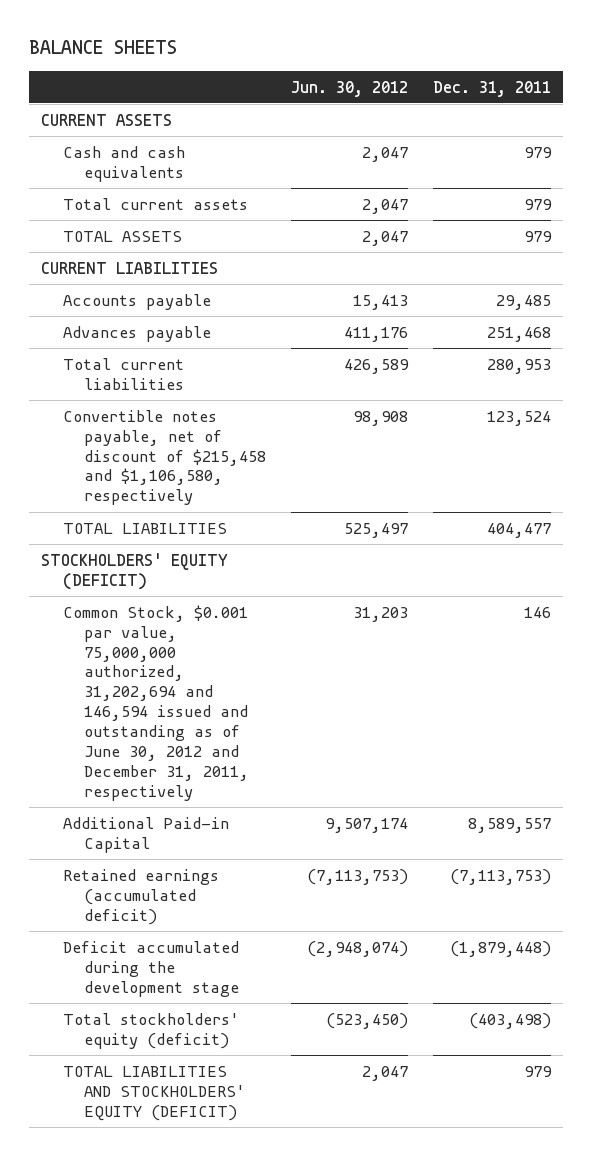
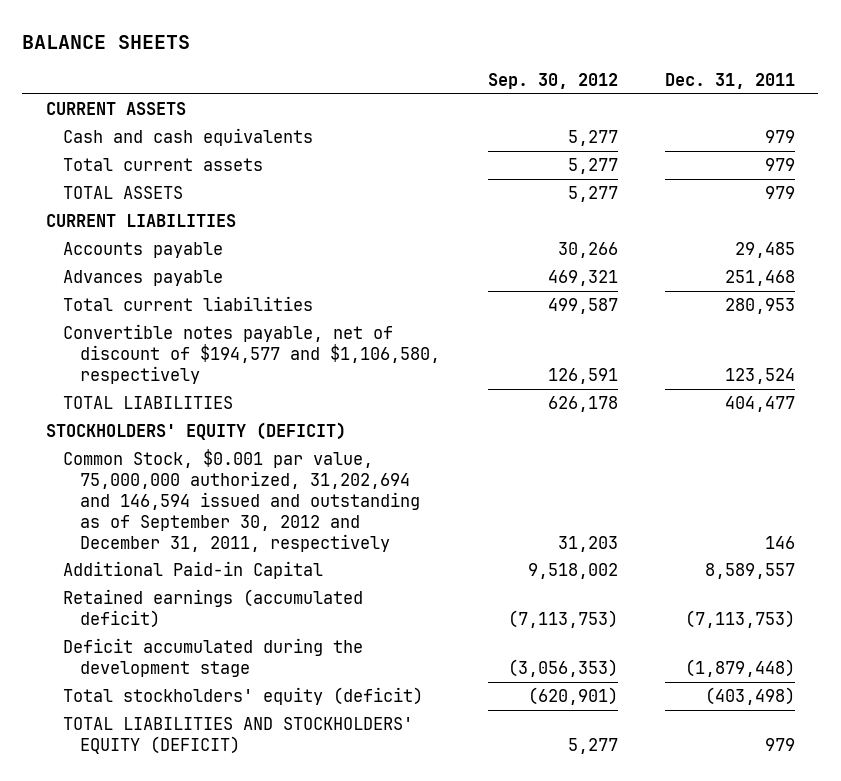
[290,80,408,97] Jun. 30, 2012 -> none
none -> [487,72,618,89] Sep. 30, 2012
[62,409,267,506] Convertible notes payable, net of discount of $215,458 and $1,106,580, respectively -> [63,324,441,384] Convertible notes payable, net of discount of $194,577 and $1,106,580, respectively
[62,604,250,801] Common Stock, $0.001 par value, 75,000,000 authorized, 31,202,694 and 146,594 issued and outstanding as of June 30, 2012 and December 31, 2011, respectively -> [63,449,421,552] Common Stock, $0.001 par value, 75,000,000 authorized, 31,202,694 and 146,594 issued and outstanding as of September 30, 2012 and December 31, 2011, respectively

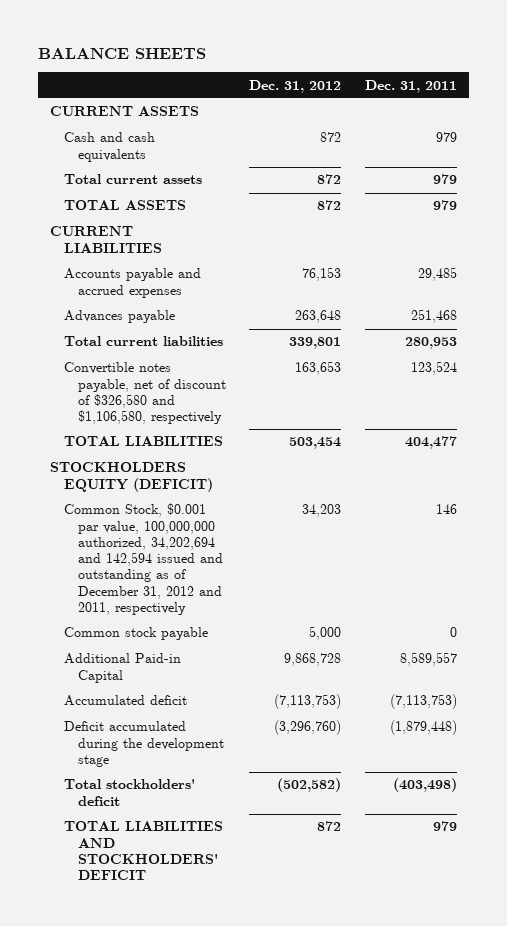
[487,72,618,89] Sep. 30, 2012 -> none
none -> [249,79,342,93] Dec. 31, 2012
[63,242,224,259] Accounts payable -> [63,268,201,298] Accounts payable and accrued expenses
[63,324,441,384] Convertible notes payable, net of discount of $194,577 and $1,106,580, respectively -> [63,362,226,425] Convertible notes payable, net of discount of $326,580 and $1,106,580, respectively
[45,422,346,441] STOCKHOLDERS' EQUITY (DEFICIT) -> [49,462,213,492] STOCKHOLDERS EQUITY (DEFICIT)
[63,449,421,552] Common Stock, $0.001 par value, 75,000,000 authorized, 31,202,694 and 146,594 issued and outstanding as of September 30, 2012 and December 31, 2011, respectively -> [63,503,223,615] Common Stock, $0.001 par value, 100,000,000 authorized, 34,202,694 and 142,594 issued and outstanding as of December 31, 2012 and 2011, respectively
none -> [63,627,208,641] Common stock payable
[63,589,364,629] Retained earnings (accumulated deficit) -> [63,695,187,707] Accumulated deficit
[63,687,424,706] Total stockholders' equity (deficit) -> [63,779,195,806] Total stockholders' deficit
[63,717,414,755] TOTAL LIABILITIES AND STOCKHOLDERS' EQUITY (DEFICIT) -> [63,821,223,881] TOTAL LIABILITIES AND STOCKHOLDERS' DEFICIT

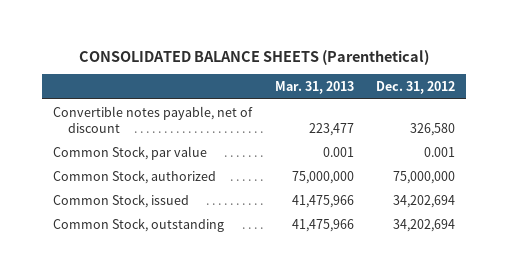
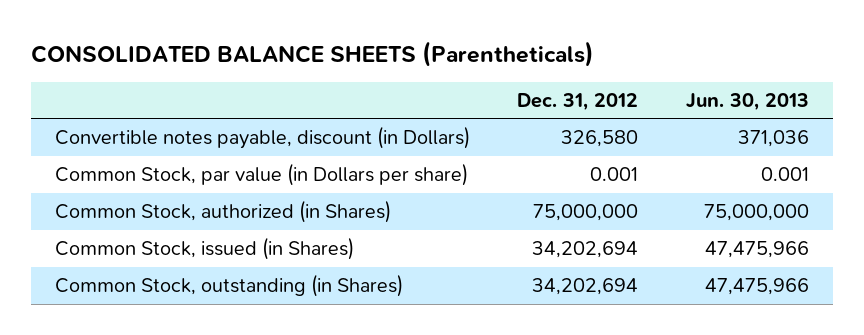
[79,49,430,65] CONSOLIDATED BALANCE SHEETS (Parenthetical) -> [31,41,595,68] CONSOLIDATED BALANCE SHEETS (Parentheticals)
[274,80,354,94] Mar. 31, 2013 -> none
none -> [685,92,809,111] Jun. 30, 2013
[53,105,254,133] Convertible notes payable, net of discount -> [55,126,471,150] Convertible notes payable, discount (in Dollars)
[53,145,208,160] Common Stock, par value -> [55,163,469,187] Common Stock, par value (in Dollars per share)
[53,169,217,184] Common Stock, authorized -> [55,200,392,224] Common Stock, authorized (in Shares)
[53,193,190,208] Common Stock, issued -> [55,237,355,261] Common Stock, issued (in Shares)
[53,217,225,232] Common Stock, outstanding -> [55,274,404,298] Common Stock, outstanding (in Shares)

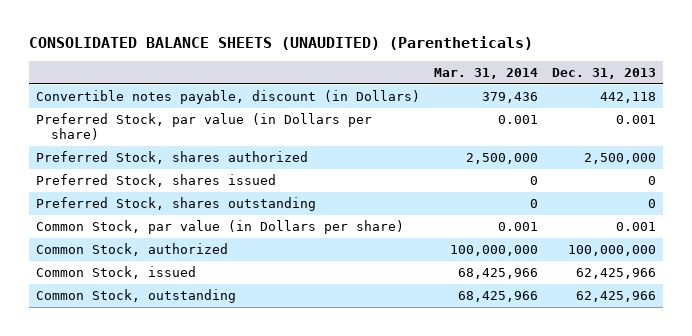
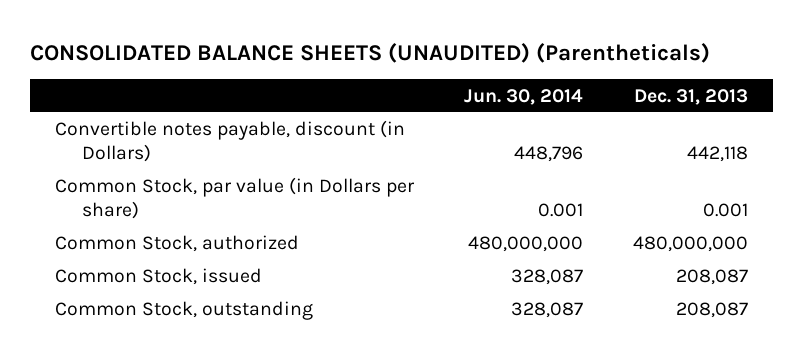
[434,67,539,79] Mar. 31, 2014 -> none
none -> [463,88,583,105] Jun. 30, 2014
[36,112,373,141] Preferred Stock, par value (in Dollars per share) -> none
[36,150,309,164] Preferred Stock, shares authorized -> none
[36,173,277,187] Preferred Stock, shares issued -> none
[36,196,317,211] Preferred Stock, shares outstanding -> none
[568,244,657,256] 100,000,000 -> [632,236,748,253] 480,000,000
[576,267,657,279] 62,425,966 -> [675,269,748,286] 208,087
[576,290,657,302] 62,425,966 -> [675,302,748,319] 208,087

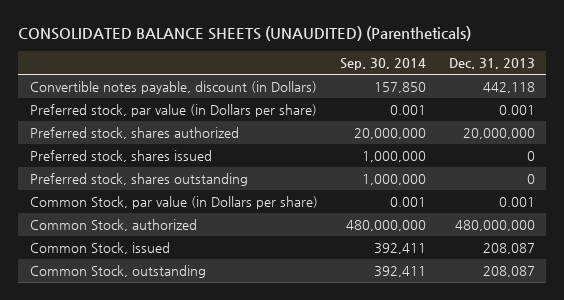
[463,88,583,105] Jun. 30, 2014 -> none
none -> [340,58,427,71] Sep. 30, 2014
none -> [29,104,317,118] Preferred stock, par value (in Dollars per share)
none -> [29,127,239,140] Preferred stock, shares authorized
none -> [29,150,212,163] Preferred stock, shares issued
none -> [29,173,248,187] Preferred stock, shares outstanding

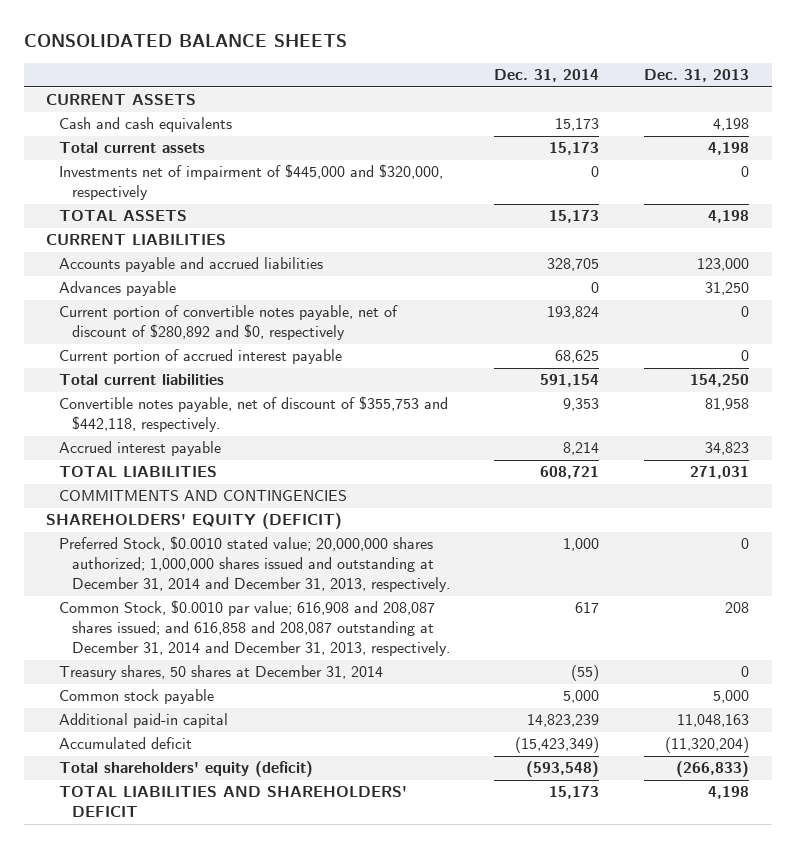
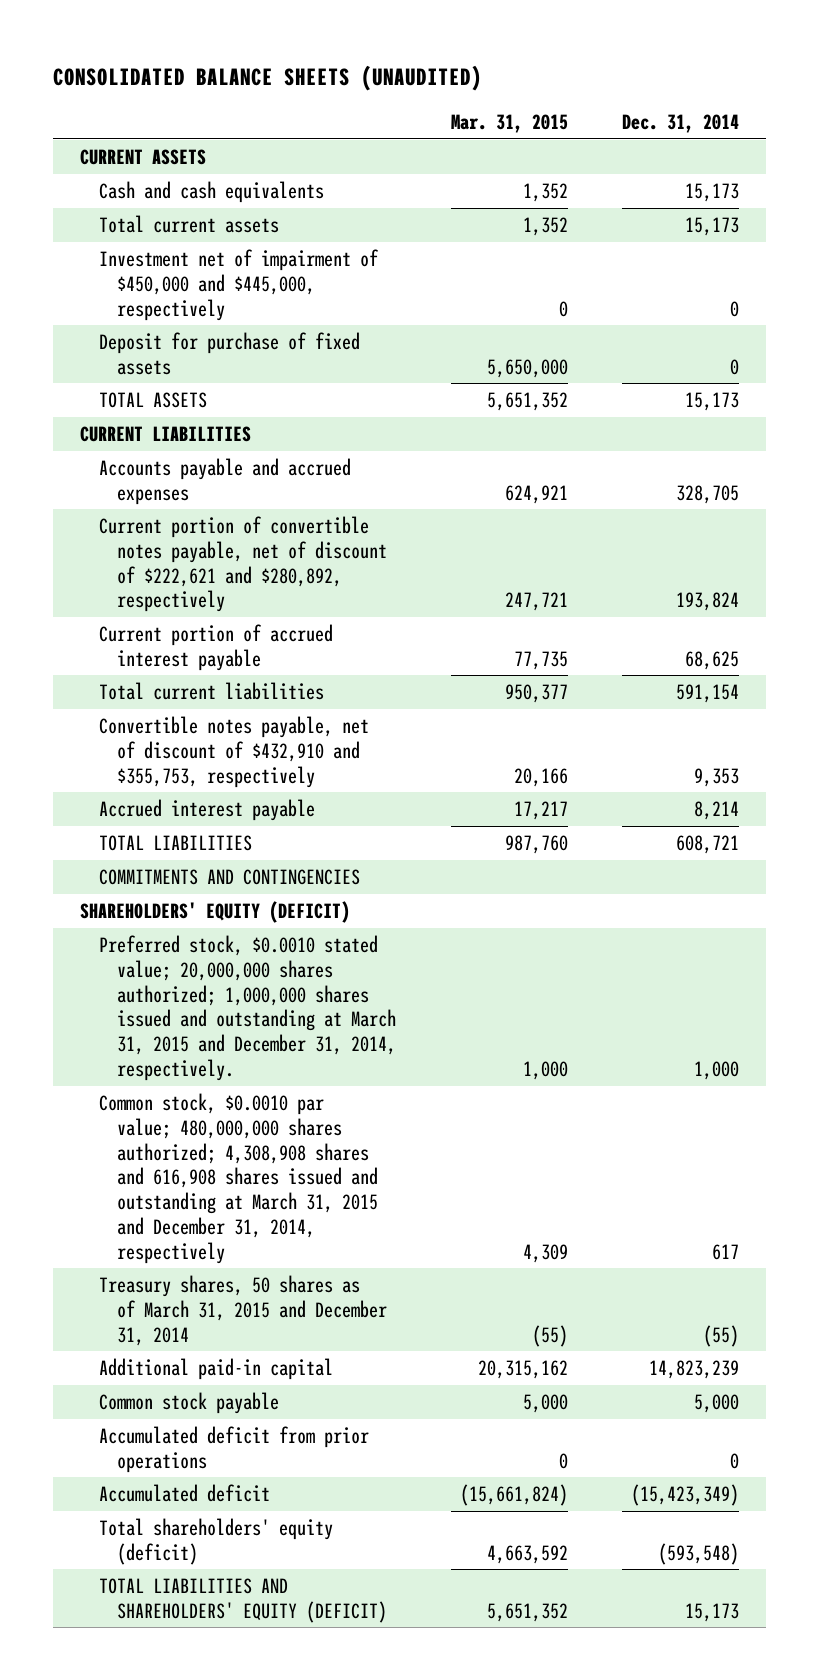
[23,34,347,48] CONSOLIDATED BALANCE SHEETS -> [52,64,482,91] CONSOLIDATED BALANCE SHEETS (UNAUDITED)
[644,69,750,83] Dec. 31, 2013 -> none
none -> [450,114,568,134] Mar. 31, 2015
[58,164,443,201] Investments net of impairment of $445,000 and $320,000, respectively -> [98,248,379,321] Investment net of impairment of $450,000 and $445,000, respectively
none -> [98,331,360,375] Deposit for purchase of fixed assets
[58,281,176,297] Advances payable -> none
[58,257,323,273] Accounts payable and accrued liabilities -> [98,457,351,505] Accounts payable and accrued expenses
[58,305,398,341] Current portion of convertible notes payable, net of discount of $280,892 and $0, respectively -> [98,515,388,613] Current portion of convertible notes payable, net of discount of $222,621 and $280,892, respectively
[58,396,448,433] Convertible notes payable, net of discount of $355,753 and $442,118, respectively. -> [98,715,369,788] Convertible notes payable, net of discount of $432,910 and $355,753, respectively
[58,536,450,593] Preferred Stock, $0.0010 stated value; 20,000,000 shares authorized; 1,000,000 shares issued and outstanding at December 31, 2014 and December 31, 2013, respectively. -> [98,934,397,1082] Preferred stock, $0.0010 stated value; 20,000,000 shares authorized; 1,000,000 shares issued and outstanding at March 31, 2015 and December 31, 2014, respectively.
[58,600,450,657] Common Stock, $0.0010 par value; 616,908 and 208,087 shares issued; and 616,858 and 208,087 outstanding at December 31, 2014 and December 31, 2013, respectively. -> [98,1092,379,1264] Common stock, $0.0010 par value; 480,000,000 shares authorized; 4,308,908 shares and 616,908 shares issued and outstanding at March 31, 2015 and December 31, 2014, respectively
[58,665,383,681] Treasury shares, 50 shares at December 31, 2014 -> [98,1274,388,1346] Treasury shares, 50 shares as of March 31, 2015 and December 31, 2014
[58,689,214,705] Common stock payable -> [98,1391,279,1414] Common stock payable
none -> [98,1425,369,1473] Accumulated deficit from prior operations
[58,786,407,818] TOTAL LIABILITIES AND SHAREHOLDERS' DEFICIT -> [98,1577,388,1623] TOTAL LIABILITIES AND SHAREHOLDERS' EQUITY (DEFICIT)

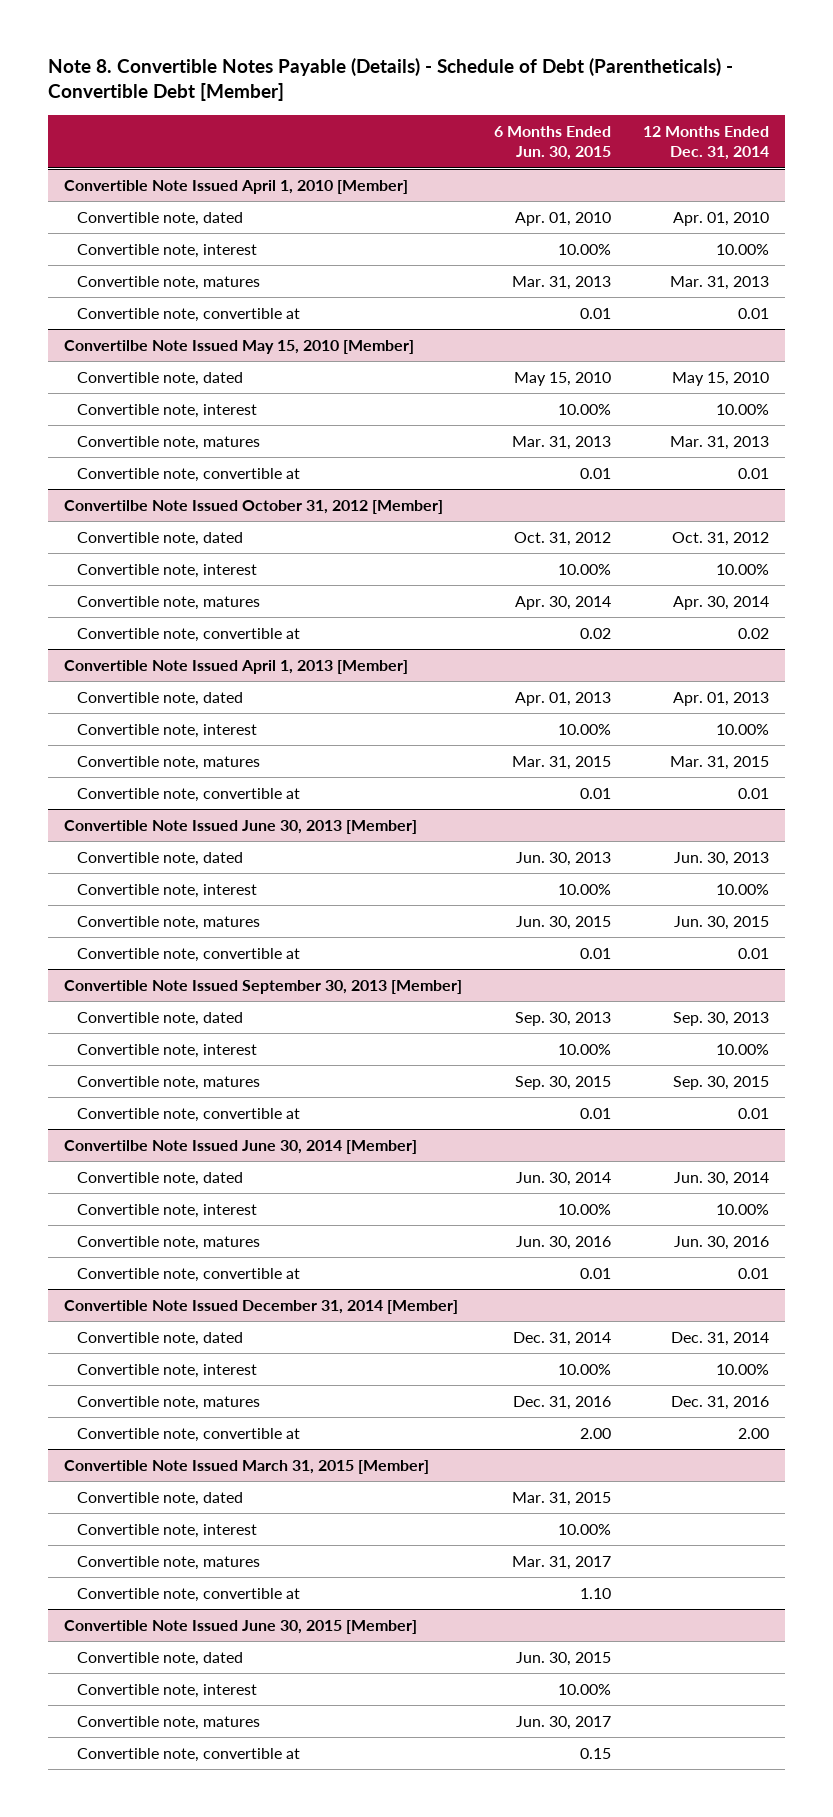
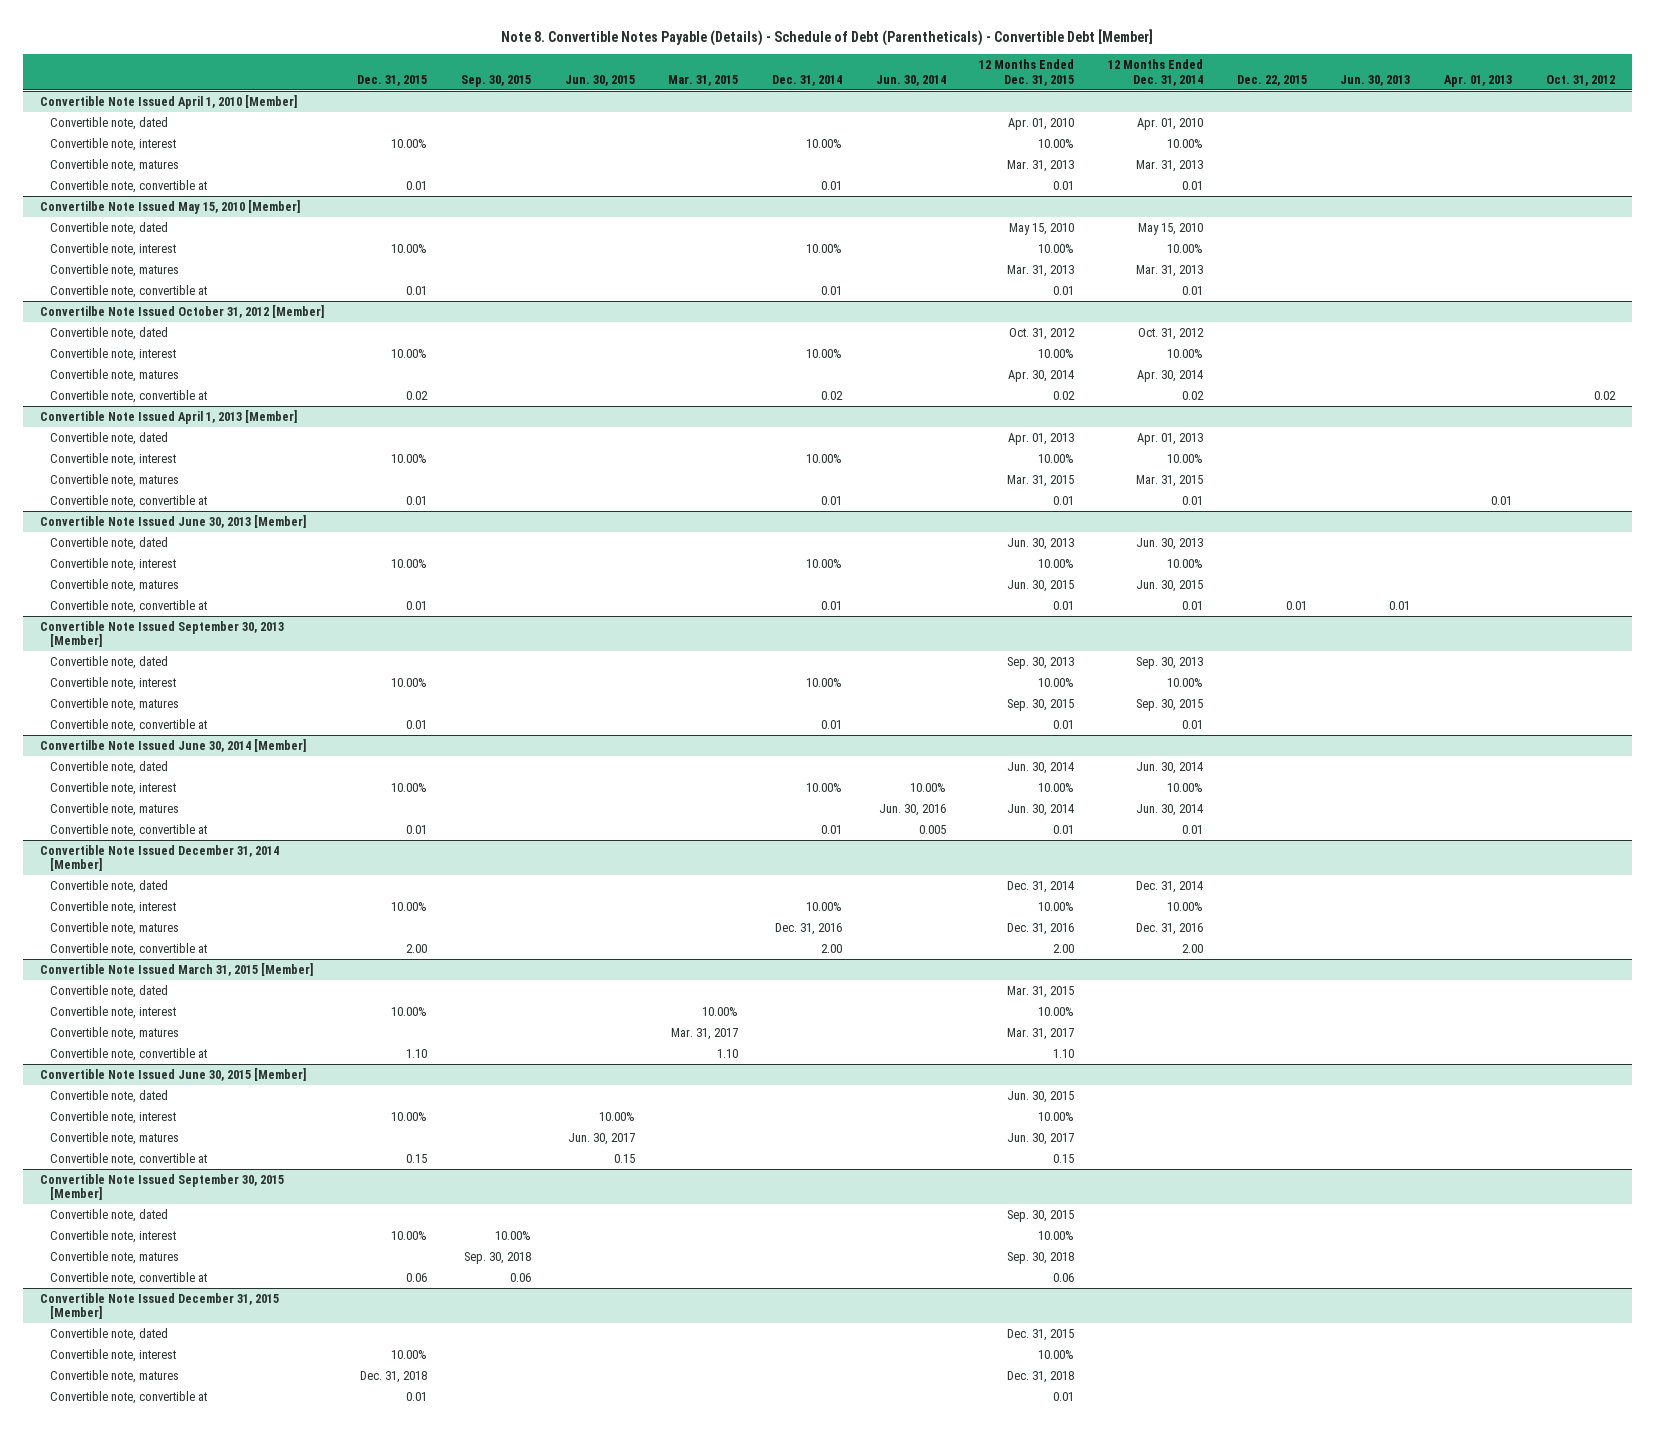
[494,125,612,161] 6 Months Ended Jun. 30, 2015 -> none
none -> [357,74,428,86] Dec. 31, 2015
none -> [460,74,531,87] Sep. 30, 2015
none -> [564,74,635,86] Jun. 30, 2015
none -> [668,74,739,86] Mar. 31, 2015
none -> [772,74,843,86] Dec. 31, 2014
none -> [875,74,946,86] Jun. 30, 2014
none -> [979,59,1075,86] 12 Months Ended Dec. 31, 2015
none -> [1236,74,1307,86] Dec. 22, 2015
none -> [1340,74,1411,86] Jun. 30, 2013
none -> [1444,74,1513,87] Apr. 01, 2013
none -> [1545,74,1615,86] Oct. 31, 2012
[673,1236,769,1251] Jun. 30, 2016 -> [1136,803,1204,816] Jun. 30, 2014
none -> [39,1173,284,1201] Convertible Note Issued September 30, 2015 [Member]
none -> [50,1208,169,1222] Convertible note, dated
none -> [50,1229,177,1243] Convertible note, interest
none -> [50,1250,180,1264] Convertible note, matures
none -> [50,1271,208,1285] Convertible note, convertible at
none -> [39,1292,279,1320] Convertible Note Issued December 31, 2015 [Member]
none -> [50,1327,169,1341] Convertible note, dated
none -> [50,1348,177,1362] Convertible note, interest
none -> [50,1369,180,1383] Convertible note, matures
none -> [50,1390,208,1404] Convertible note, convertible at

